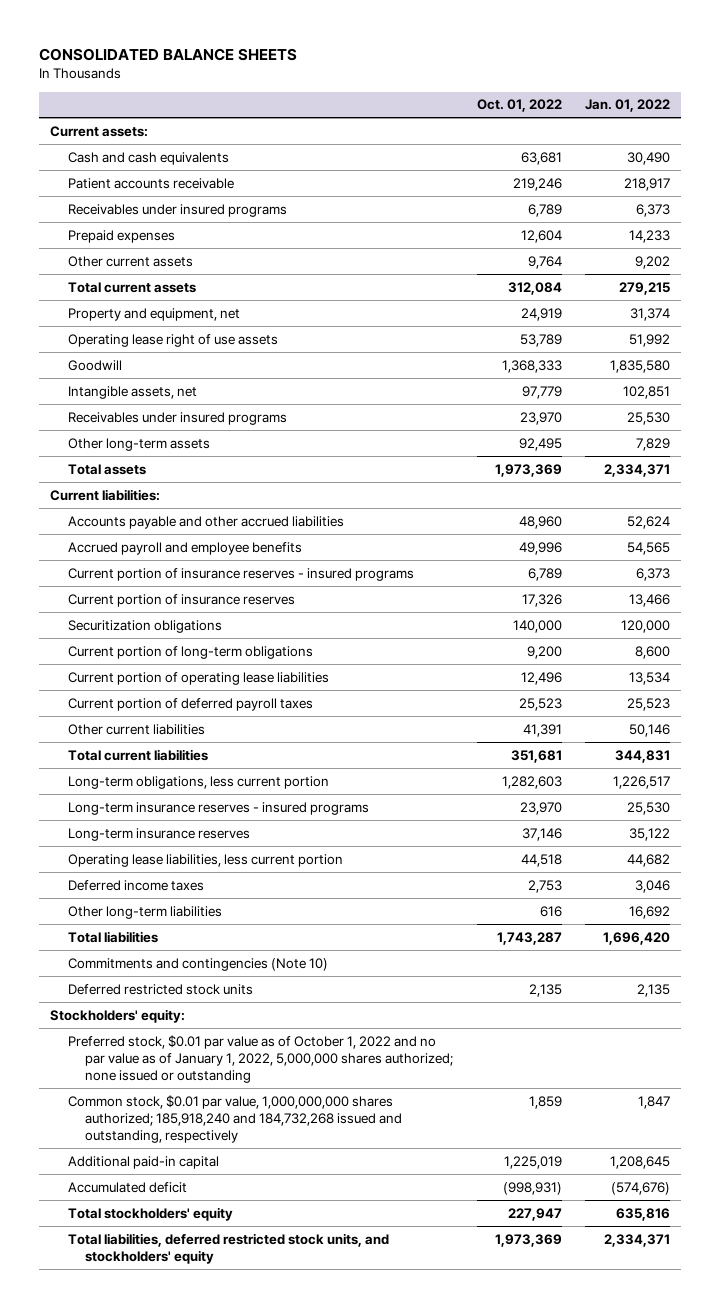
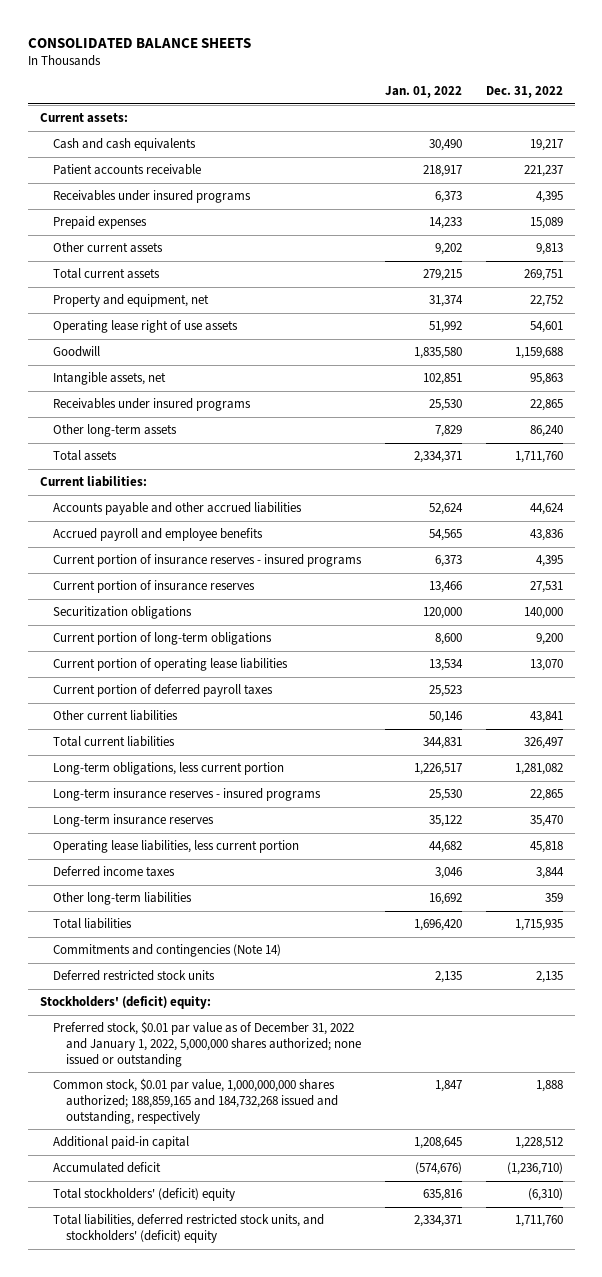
[476,99,562,113] Oct. 01, 2022 -> none
none -> [485,86,563,99] Dec. 31, 2022
[67,957,328,971] Commitments and contingencies (Note 10) -> [52,944,281,958] Commitments and contingencies (Note 14)
[50,1008,186,1023] Stockholders' equity: -> [39,996,211,1010] Stockholders' (deficit) equity:
[67,1034,454,1083] Preferred stock, $0.01 par value as of October 1, 2022 and no par value as of January 1, 2022, 5,000,000 shares authorized; none issued or outstanding -> [52,1021,362,1067] Preferred stock, $0.01 par value as of December 31, 2022 and January 1, 2022, 5,000,000 shares authorized; none issued or outstanding
[67,1094,403,1143] Common stock, $0.01 par value, 1,000,000,000 shares authorized; 185,918,240 and 184,732,268 issued and outstanding, respectively -> [52,1078,339,1124] Common stock, $0.01 par value, 1,000,000,000 shares authorized; 188,859,165 and 184,732,268 issued and outstanding, respectively
[67,1206,233,1221] Total stockholders' equity -> [52,1188,235,1202] Total stockholders' (deficit) equity
[67,1232,389,1264] Total liabilities, deferred restricted stock units, and stockholders' equity -> [52,1214,324,1243] Total liabilities, deferred restricted stock units, and stockholders' (deficit) equity

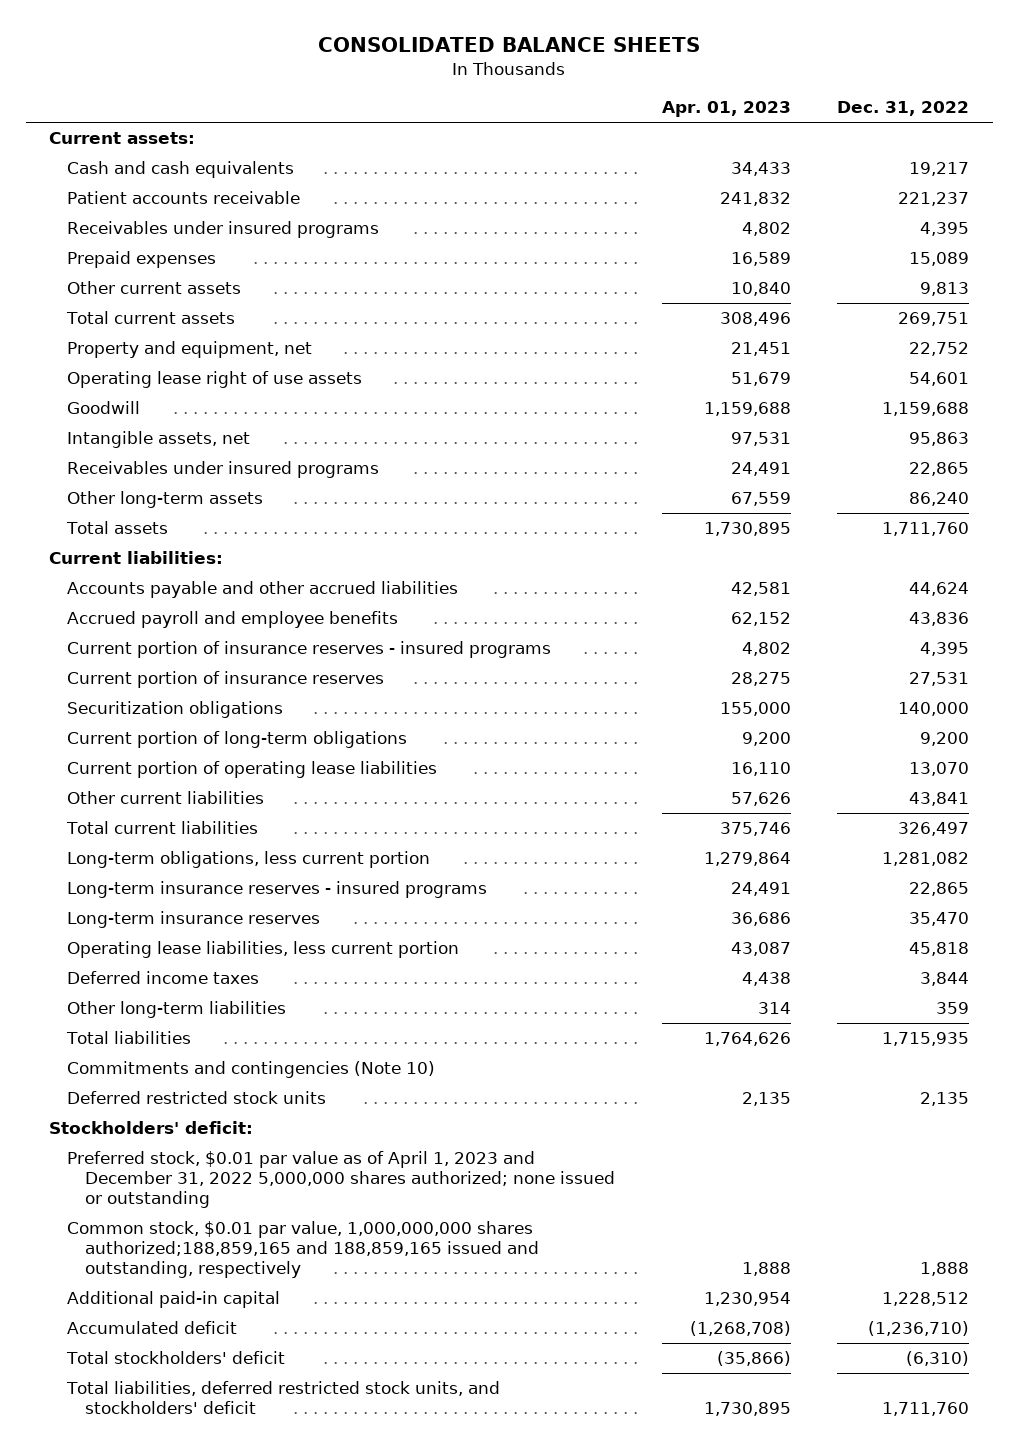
[385,86,463,99] Jan. 01, 2022 -> none
none -> [661,101,791,118] Apr. 01, 2023
[52,684,273,698] Current portion of deferred payroll taxes -> none
[52,944,281,958] Commitments and contingencies (Note 14) -> [67,1061,436,1079] Commitments and contingencies (Note 10)
[39,996,211,1010] Stockholders' (deficit) equity: -> [49,1121,254,1135] Stockholders' deficit:
[52,1021,362,1067] Preferred stock, $0.01 par value as of December 31, 2022 and January 1, 2022, 5,000,000 shares authorized; none issued or outstanding -> [67,1151,615,1209] Preferred stock, $0.01 par value as of April 1, 2023 and December 31, 2022 5,000,000 shares authorized; none issued or outstanding
[52,1078,339,1124] Common stock, $0.01 par value, 1,000,000,000 shares authorized; 188,859,165 and 184,732,268 issued and outstanding, respectively -> [67,1221,539,1279] Common stock, $0.01 par value, 1,000,000,000 shares authorized;188,859,165 and 188,859,165 issued and outstanding, respectively
[52,1188,235,1202] Total stockholders' (deficit) equity -> [66,1351,286,1365] Total stockholders' deficit
[52,1214,324,1243] Total liabilities, deferred restricted stock units, and stockholders' (deficit) equity -> [66,1381,501,1415] Total liabilities, deferred restricted stock units, and stockholders' deficit

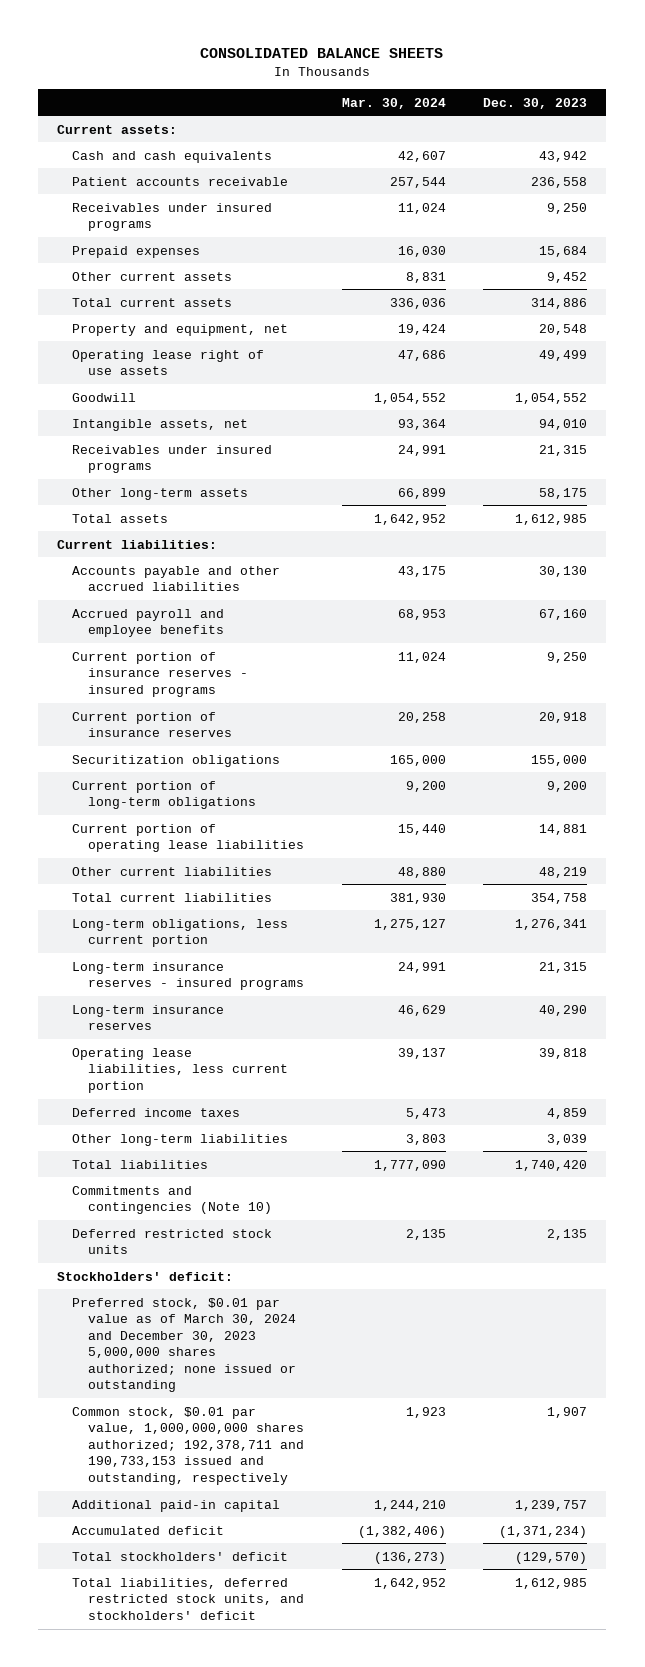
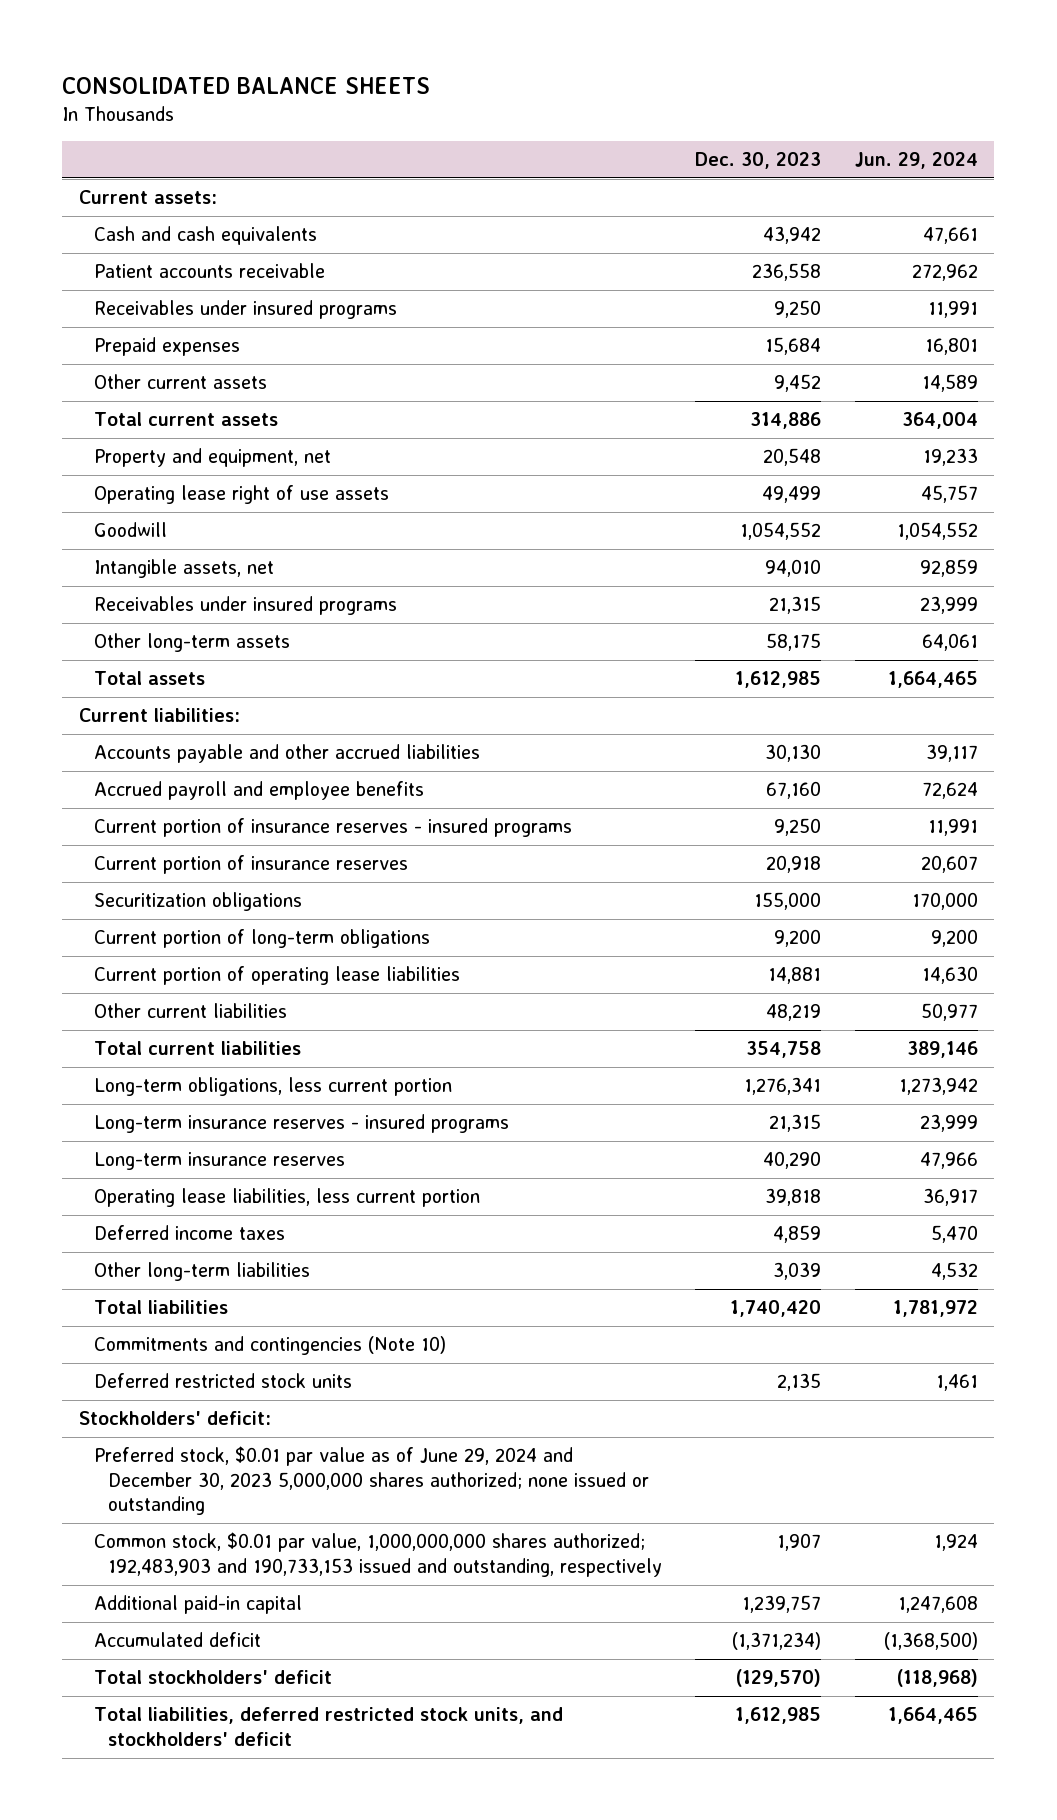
[341,97,446,109] Mar. 30, 2024 -> none
none -> [854,152,978,170] Jun. 29, 2024
[72,1297,296,1393] Preferred stock, $0.01 par value as of March 30, 2024 and December 30, 2023 5,000,000 shares authorized; none issued or outstanding -> [93,1446,650,1516] Preferred stock, $0.01 par value as of June 29, 2024 and December 30, 2023 5,000,000 shares authorized; none issued or outstanding
[72,1406,304,1485] Common stock, $0.01 par value, 1,000,000,000 shares authorized; 192,378,711 and 190,733,153 issued and outstanding, respectively -> [93,1532,663,1577] Common stock, $0.01 par value, 1,000,000,000 shares authorized; 192,483,903 and 190,733,153 issued and outstanding, respectively

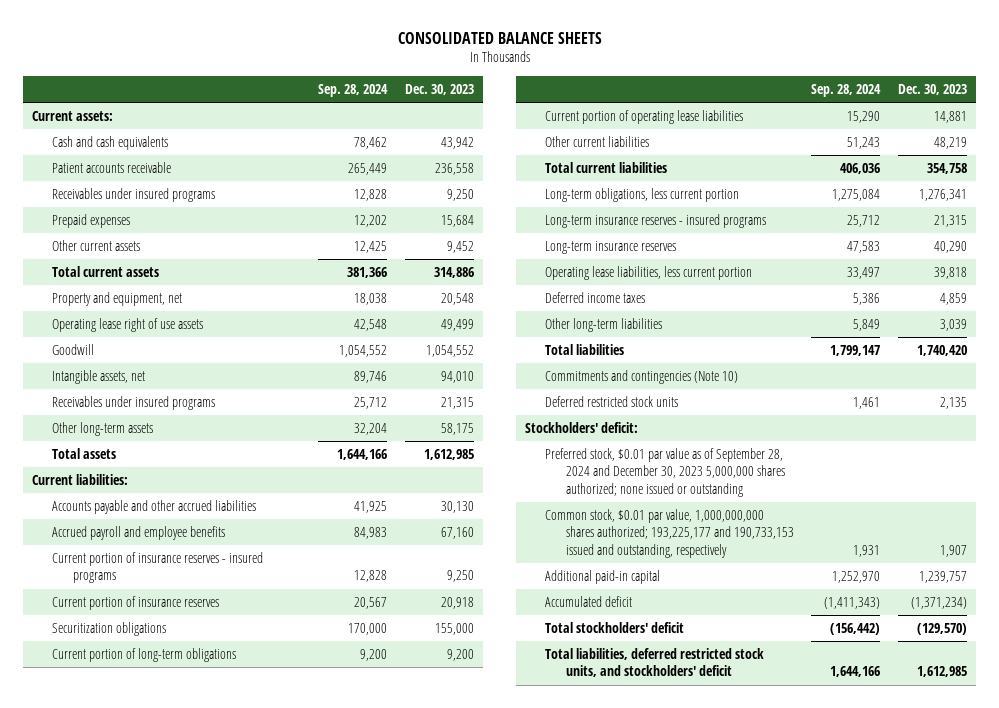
[854,152,978,170] Jun. 29, 2024 -> none
none -> [318,83,389,97] Sep. 28, 2024
[93,1446,650,1516] Preferred stock, $0.01 par value as of June 29, 2024 and December 30, 2023 5,000,000 shares authorized; none issued or outstanding -> [545,447,785,497] Preferred stock, $0.01 par value as of September 28, 2024 and December 30, 2023 5,000,000 shares authorized; none issued or outstanding
[93,1532,663,1577] Common stock, $0.01 par value, 1,000,000,000 shares authorized; 192,483,903 and 190,733,153 issued and outstanding, respectively -> [545,508,794,558] Common stock, $0.01 par value, 1,000,000,000 shares authorized; 193,225,177 and 190,733,153 issued and outstanding, respectively

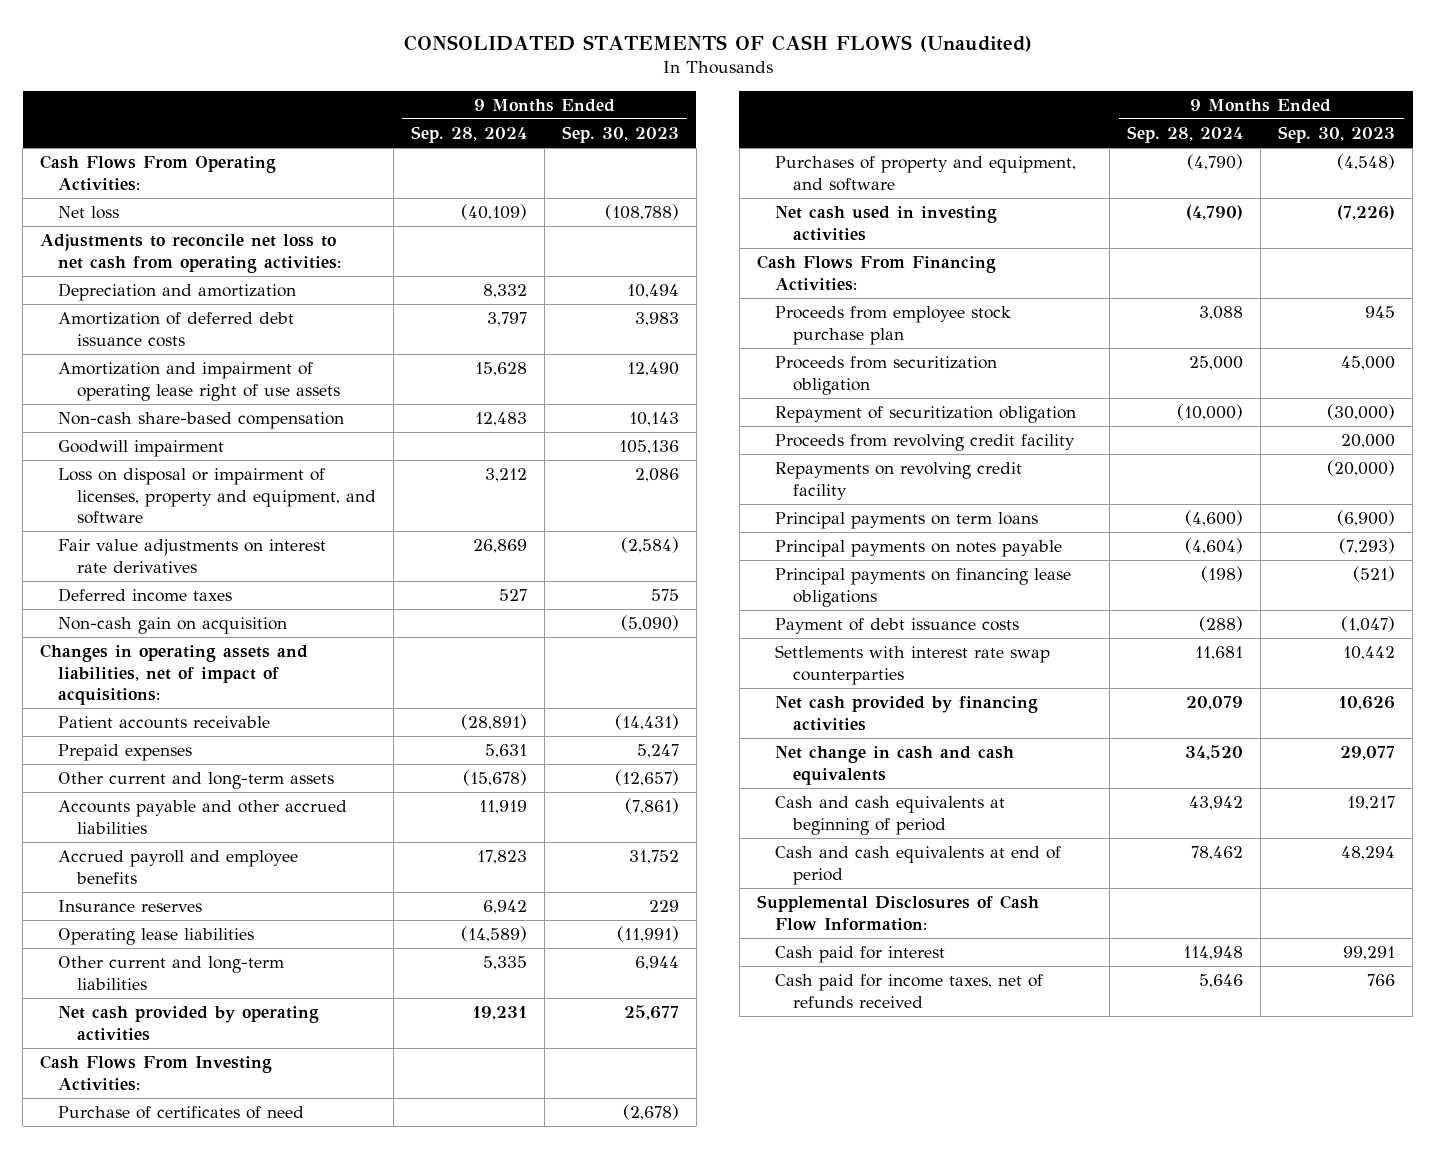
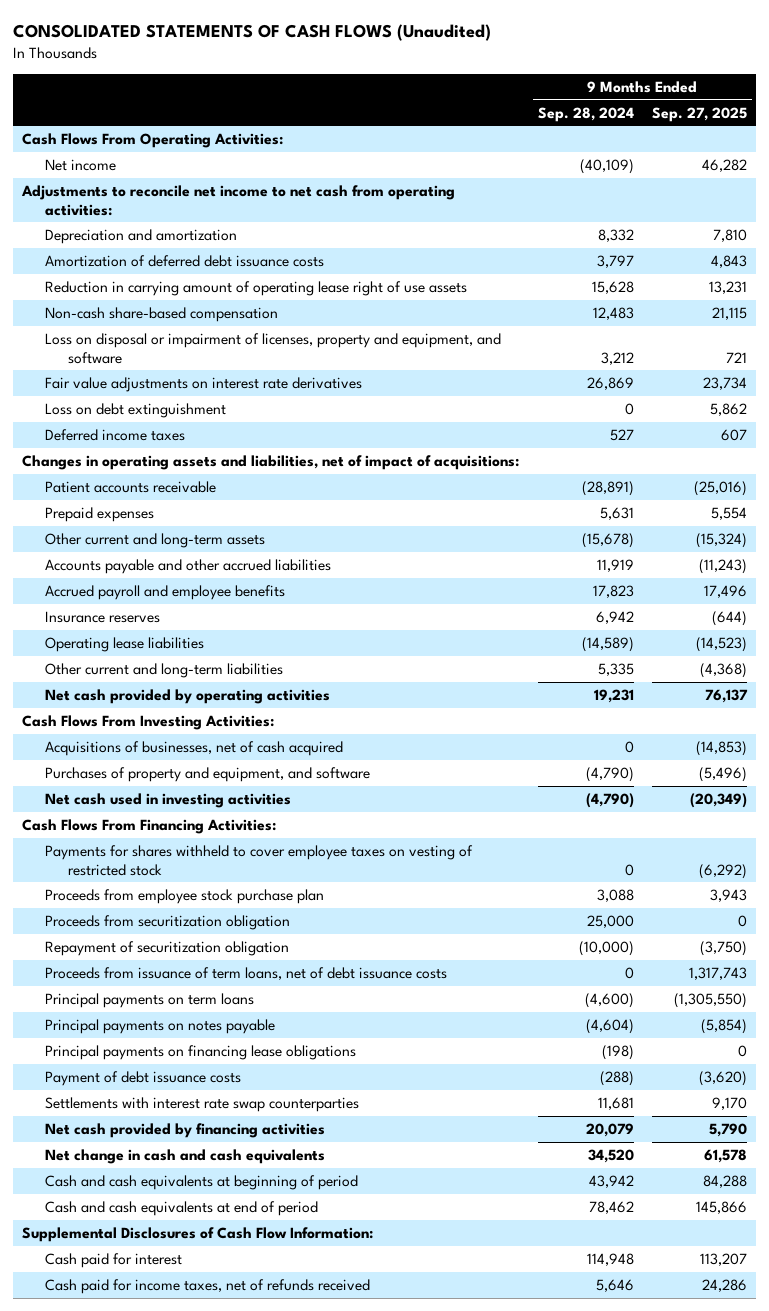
[561,126,679,144] Sep. 30, 2023 -> none
none -> [652,106,748,122] Sep. 27, 2025
[58,206,120,220] Net loss -> [45,159,117,172] Net income
[40,234,342,273] Adjustments to reconcile net loss to net cash from operating activities: -> [21,185,456,216] Adjustments to reconcile net income to net cash from operating activities:
[58,362,340,401] Amortization and impairment of operating lease right of use assets -> [45,281,468,297] Reduction in carrying amount of operating lease right of use assets
[58,440,225,458] Goodwill impairment -> none
none -> [45,403,227,419] Loss on debt extinguishment
[58,617,288,635] Non-cash gain on acquisition -> none
[58,1106,305,1120] Purchase of certificates of need -> none
none -> [45,741,344,757] Acquisitions of businesses, net of cash acquired
none -> [45,845,474,876] Payments for shares withheld to cover employee taxes on vesting of restricted stock
[775,434,1076,452] Proceeds from revolving credit facility -> none
[775,462,1023,500] Repayments on revolving credit facility -> none
none -> [45,967,448,981] Proceeds from issuance of term loans, net of debt issuance costs

